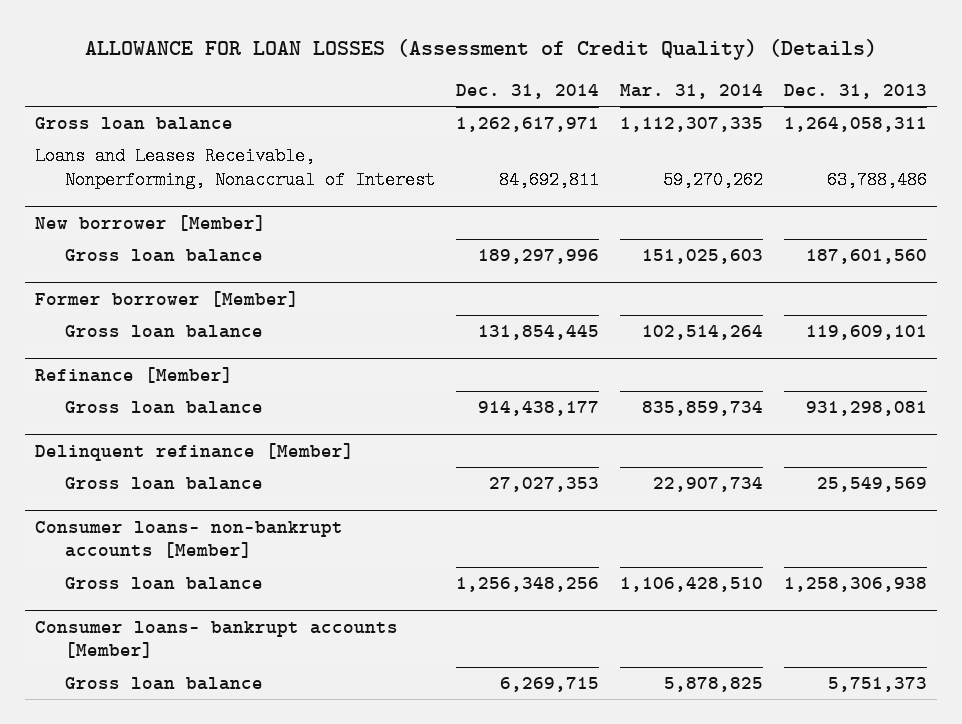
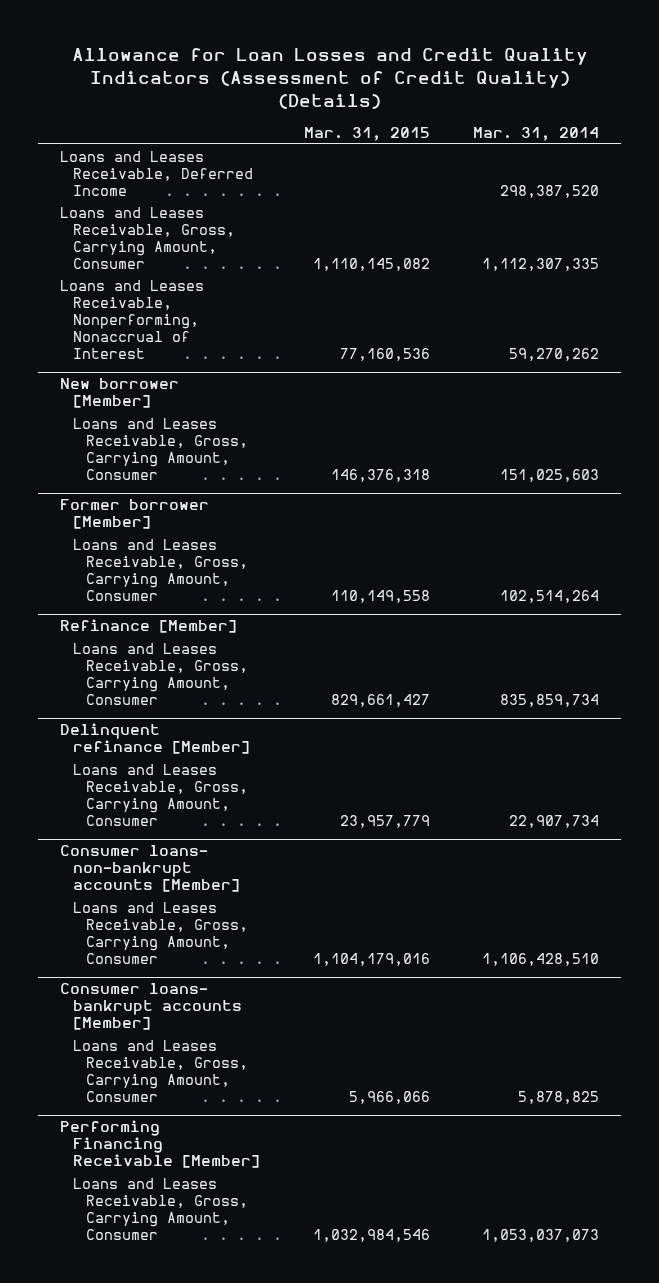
[85,38,878,60] ALLOWANCE FOR LOAN LOSSES (Assessment of Credit Quality) (Details) -> [71,48,588,109] Allowance for Loan Losses and Credit Quality Indicators (Assessment of Credit Quality) (Details)
[455,84,599,100] Dec. 31, 2014 -> none
[783,84,927,100] Dec. 31, 2013 -> none
none -> [303,127,430,142] Mar. 31, 2015
none -> [60,150,254,196] Loans and Leases Receivable, Deferred Income
[35,116,234,130] Gross loan balance -> [60,206,236,269] Loans and Leases Receivable, Gross, Carrying Amount, Consumer
[64,248,263,262] Gross loan balance -> [73,417,249,480] Loans and Leases Receivable, Gross, Carrying Amount, Consumer
[64,324,263,338] Gross loan balance -> [73,538,249,601] Loans and Leases Receivable, Gross, Carrying Amount, Consumer
[64,400,263,414] Gross loan balance -> [73,642,249,705] Loans and Leases Receivable, Gross, Carrying Amount, Consumer
[64,476,263,490] Gross loan balance -> [73,763,249,826] Loans and Leases Receivable, Gross, Carrying Amount, Consumer
[64,576,263,590] Gross loan balance -> [73,901,249,964] Loans and Leases Receivable, Gross, Carrying Amount, Consumer
[64,676,263,690] Gross loan balance -> [73,1039,249,1102] Loans and Leases Receivable, Gross, Carrying Amount, Consumer
none -> [60,1120,261,1169] Performing Financing Receivable [Member]
none -> [73,1177,249,1240] Loans and Leases Receivable, Gross, Carrying Amount, Consumer

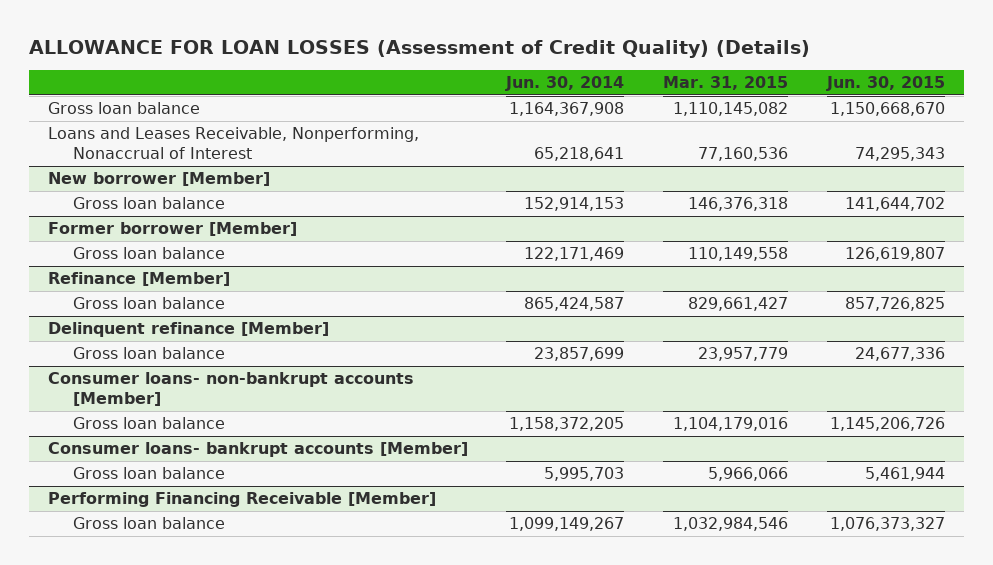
[71,48,588,109] Allowance for Loan Losses and Credit Quality Indicators (Assessment of Credit Quality) (Details) -> [28,39,810,58] ALLOWANCE FOR LOAN LOSSES (Assessment of Credit Quality) (Details)
[473,127,600,142] Mar. 31, 2014 -> none
none -> [505,76,625,92] Jun. 30, 2014
none -> [825,76,945,92] Jun. 30, 2015
[60,150,254,196] Loans and Leases Receivable, Deferred Income -> none
[60,206,236,269] Loans and Leases Receivable, Gross, Carrying Amount, Consumer -> [47,102,200,115] Gross loan balance
[73,417,249,480] Loans and Leases Receivable, Gross, Carrying Amount, Consumer -> [72,197,225,210] Gross loan balance
[73,538,249,601] Loans and Leases Receivable, Gross, Carrying Amount, Consumer -> [72,247,225,260] Gross loan balance
[73,642,249,705] Loans and Leases Receivable, Gross, Carrying Amount, Consumer -> [72,297,225,310] Gross loan balance
[73,763,249,826] Loans and Leases Receivable, Gross, Carrying Amount, Consumer -> [72,347,225,360] Gross loan balance
[73,901,249,964] Loans and Leases Receivable, Gross, Carrying Amount, Consumer -> [72,417,225,430] Gross loan balance
[73,1039,249,1102] Loans and Leases Receivable, Gross, Carrying Amount, Consumer -> [72,467,225,480] Gross loan balance
[73,1177,249,1240] Loans and Leases Receivable, Gross, Carrying Amount, Consumer -> [72,517,225,530] Gross loan balance

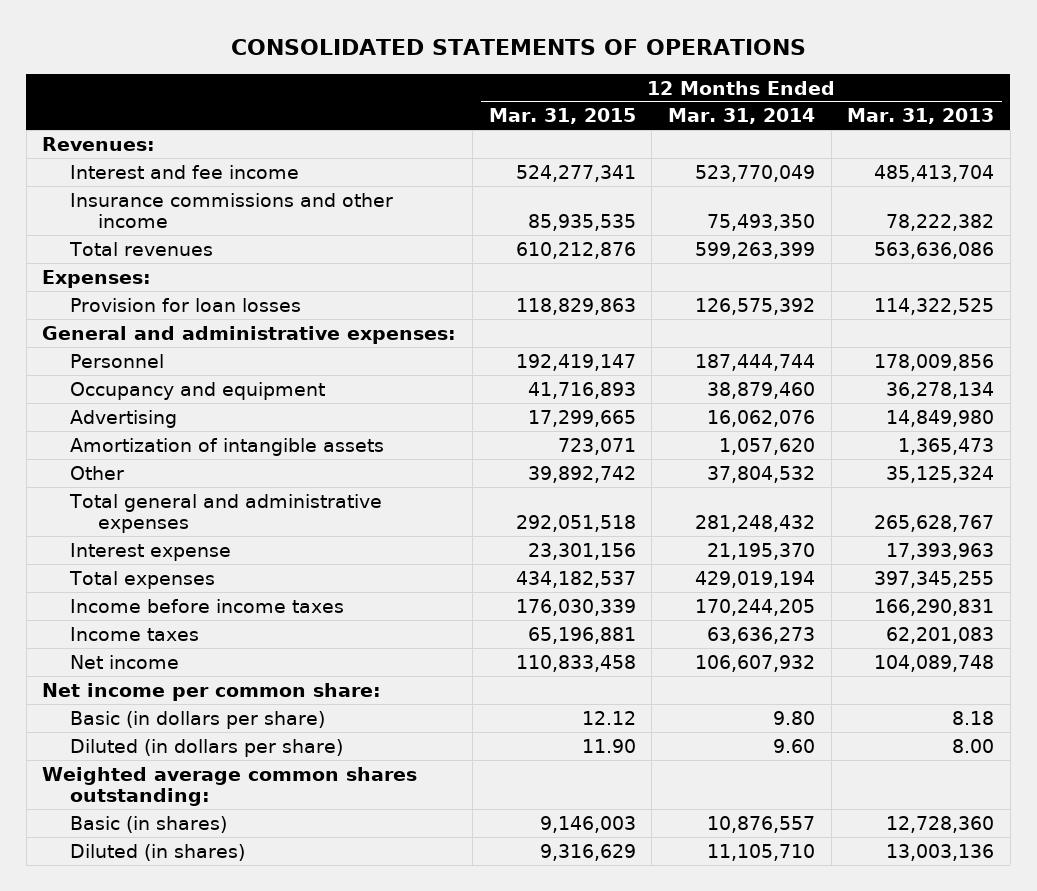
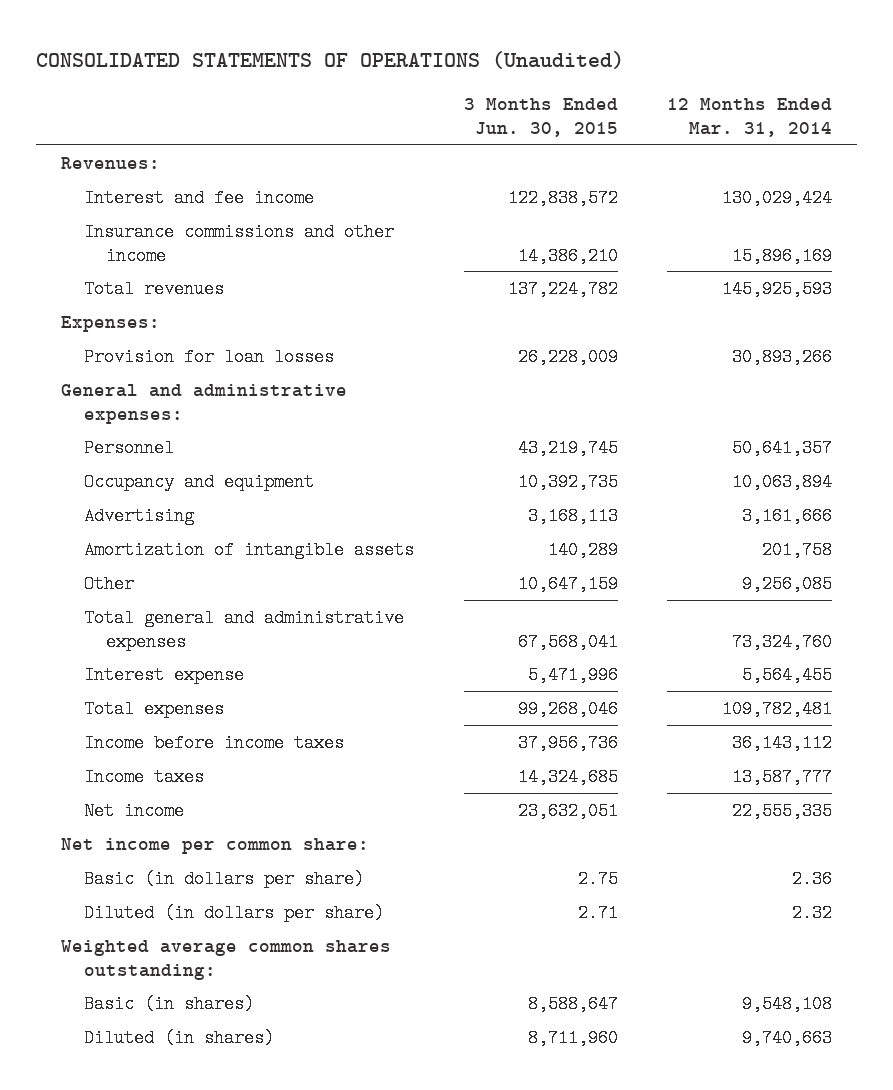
[231,39,807,56] CONSOLIDATED STATEMENTS OF OPERATIONS -> [35,51,624,70] CONSOLIDATED STATEMENTS OF OPERATIONS (Unaudited)
[488,108,636,125] Mar. 31, 2015 -> none
[847,108,995,125] Mar. 31, 2013 -> none
none -> [463,98,618,137] 3 Months Ended Jun. 30, 2015
[694,164,815,182] 523,770,049 -> [722,189,833,208] 130,029,424
[706,214,815,232] 75,493,350 -> [732,246,833,265] 15,896,169
[694,241,815,259] 599,263,399 -> [722,280,833,299] 145,925,593
[694,297,815,315] 126,575,392 -> [732,348,833,367] 30,893,266
[694,353,815,371] 187,444,744 -> [732,439,833,458] 50,641,357
[706,381,815,399] 38,879,460 -> [732,473,833,492] 10,063,894
[706,409,815,427] 16,062,076 -> [742,507,833,526] 3,161,666
[718,437,815,455] 1,057,620 -> [762,541,833,560] 201,758
[706,465,815,483] 37,804,532 -> [742,575,833,594] 9,256,085
[694,515,815,533] 281,248,432 -> [732,632,833,651] 73,324,760
[706,542,815,560] 21,195,370 -> [742,666,833,685] 5,564,455
[694,570,815,588] 429,019,194 -> [722,700,833,719] 109,782,481
[694,598,815,616] 170,244,205 -> [732,734,833,753] 36,143,112
[706,626,815,644] 63,636,273 -> [732,768,833,787] 13,587,777
[694,654,815,672] 106,607,932 -> [732,802,833,821] 22,555,335
[772,710,815,725] 9.80 -> [792,870,833,889] 2.36
[772,738,815,753] 9.60 -> [792,904,833,923] 2.32
[706,815,815,833] 10,876,557 -> [742,995,833,1014] 9,548,108
[706,843,815,861] 11,105,710 -> [742,1029,833,1048] 9,740,663

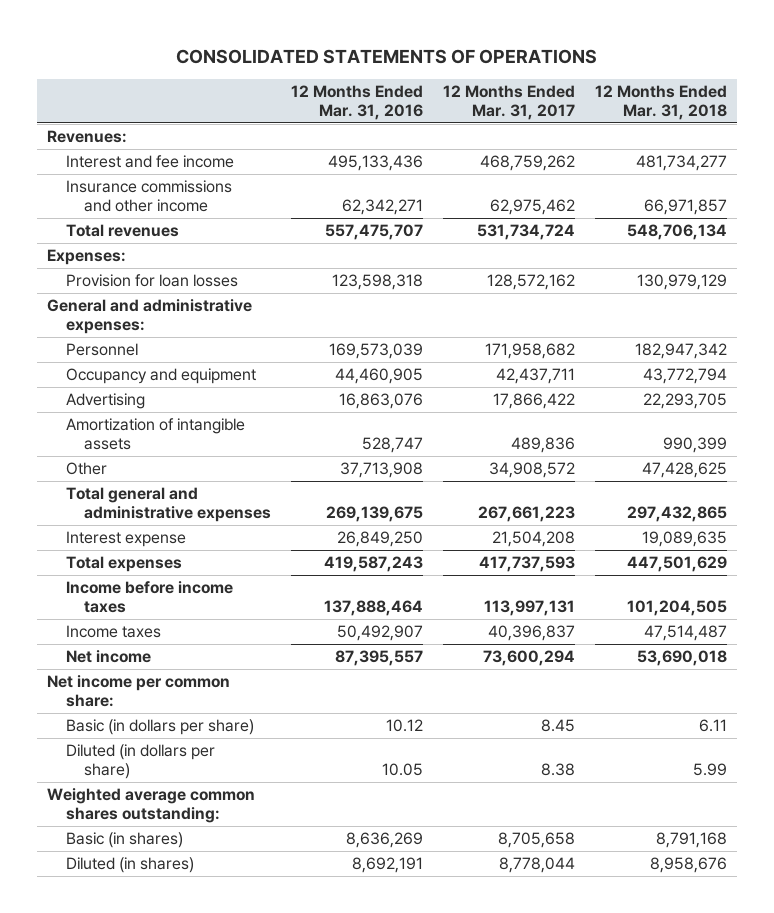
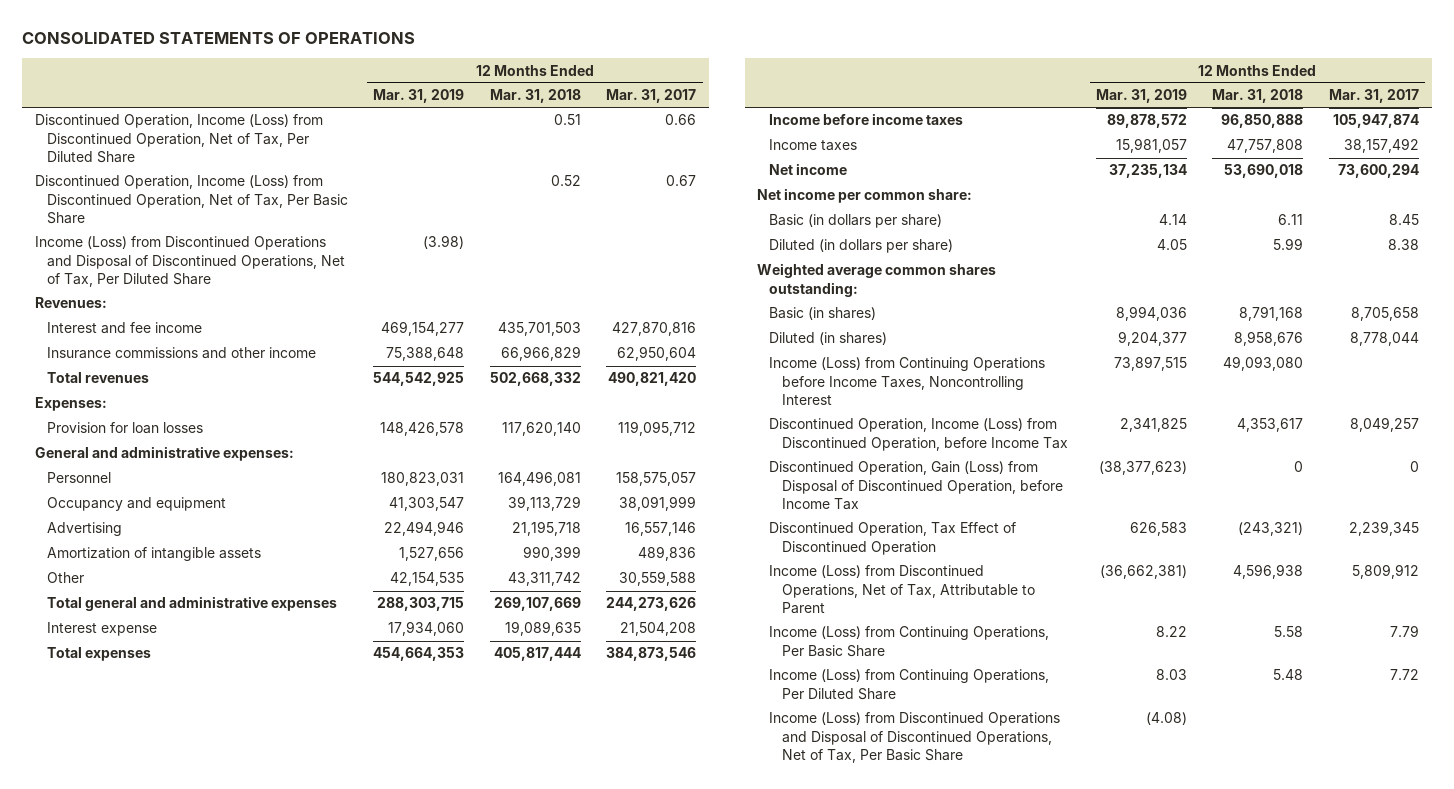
[291,84,424,121] 12 Months Ended Mar. 31, 2016 -> none
none -> [373,89,465,104] Mar. 31, 2019
none -> [34,114,323,163] Discontinued Operation, Income (Loss) from Discontinued Operation, Net of Tax, Per Diluted Share
none -> [34,175,348,224] Discontinued Operation, Income (Loss) from Discontinued Operation, Net of Tax, Per Basic Share
none -> [34,236,345,287] Income (Loss) from Discontinued Operations and Disposal of Discontinued Operations, Net of Tax, Per Diluted Share
[480,155,576,172] 468,759,262 -> [612,322,697,337] 427,870,816
[635,155,727,172] 481,734,277 -> [497,322,581,337] 435,701,503
[490,199,576,216] 62,975,462 -> [617,346,697,362] 62,950,604
[643,199,727,216] 66,971,857 -> [500,346,581,362] 66,966,829
[477,224,576,241] 531,734,724 -> [608,372,697,387] 490,821,420
[626,224,727,241] 548,706,134 -> [489,372,581,387] 502,668,332
[487,274,576,291] 128,572,162 -> [618,421,697,437] 119,095,712
[636,274,727,291] 130,979,129 -> [501,422,581,437] 117,620,140
[485,343,576,360] 171,958,682 -> [616,472,697,487] 158,575,057
[634,343,727,360] 182,947,342 -> [497,471,581,487] 164,496,081
[496,368,576,385] 42,437,711 -> [619,496,697,512] 38,091,999
[642,368,727,385] 43,772,794 -> [507,496,581,512] 39,113,729
[493,393,576,410] 17,866,422 -> [625,522,697,537] 16,557,146
[642,393,727,410] 22,293,705 -> [511,521,581,537] 21,195,718
[489,462,576,479] 34,908,572 -> [619,571,697,587] 30,559,588
[641,462,727,479] 47,428,625 -> [507,572,581,587] 43,311,742
[478,506,576,523] 267,661,223 -> [606,597,697,612] 244,273,626
[626,506,727,523] 297,432,865 -> [493,597,581,612] 269,107,669
[479,556,576,573] 417,737,593 -> [606,647,697,662] 384,873,546
[626,556,727,573] 447,501,629 -> [493,647,581,662] 405,817,444
[484,600,576,617] 113,997,131 -> [1332,114,1419,129] 105,947,874
[626,600,727,617] 101,204,505 -> [1221,114,1304,129] 96,850,888
[488,625,576,642] 40,396,837 -> [1343,138,1419,154] 38,157,492
[643,625,727,642] 47,514,487 -> [1227,139,1304,154] 47,757,808
none -> [769,357,1046,405] Income (Loss) from Continuing Operations before Income Taxes, Noncontrolling Interest
none -> [769,418,1068,451] Discontinued Operation, Income (Loss) from Discontinued Operation, before Income Tax
none -> [769,461,1063,510] Discontinued Operation, Gain (Loss) from Disposal of Discontinued Operation, before Income Tax
none -> [769,522,1017,555] Discontinued Operation, Tax Effect of Discontinued Operation
none -> [769,565,1035,614] Income (Loss) from Discontinued Operations, Net of Tax, Attributable to Parent
none -> [769,626,1050,657] Income (Loss) from Continuing Operations, Per Basic Share
none -> [769,669,1050,700] Income (Loss) from Continuing Operations, Per Diluted Share
none -> [769,712,1061,763] Income (Loss) from Discontinued Operations and Disposal of Discontinued Operations, Net of Tax, Per Basic Share

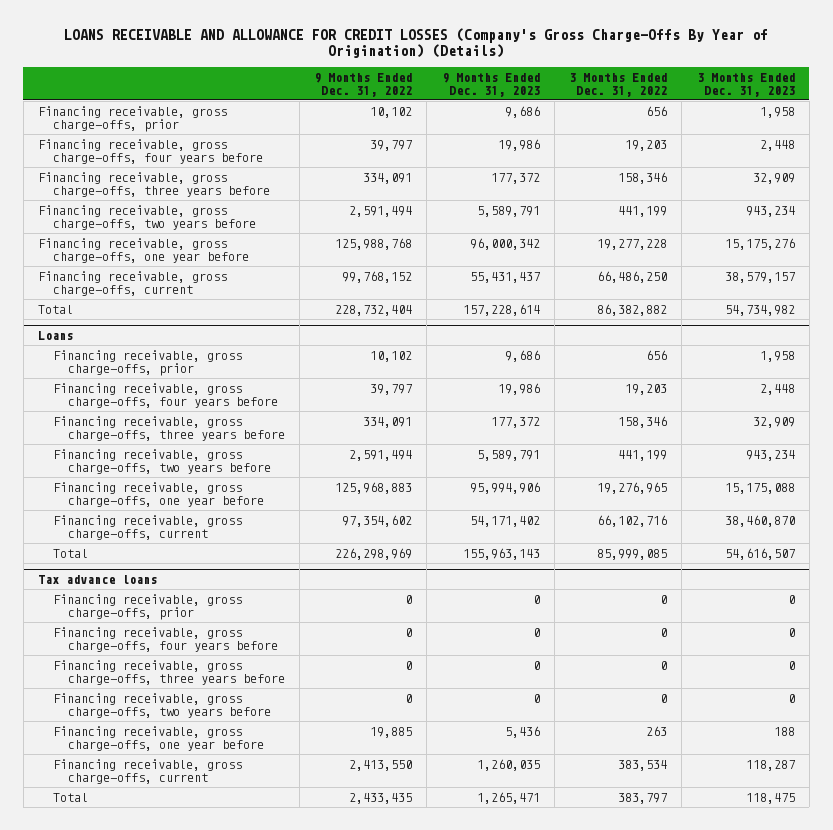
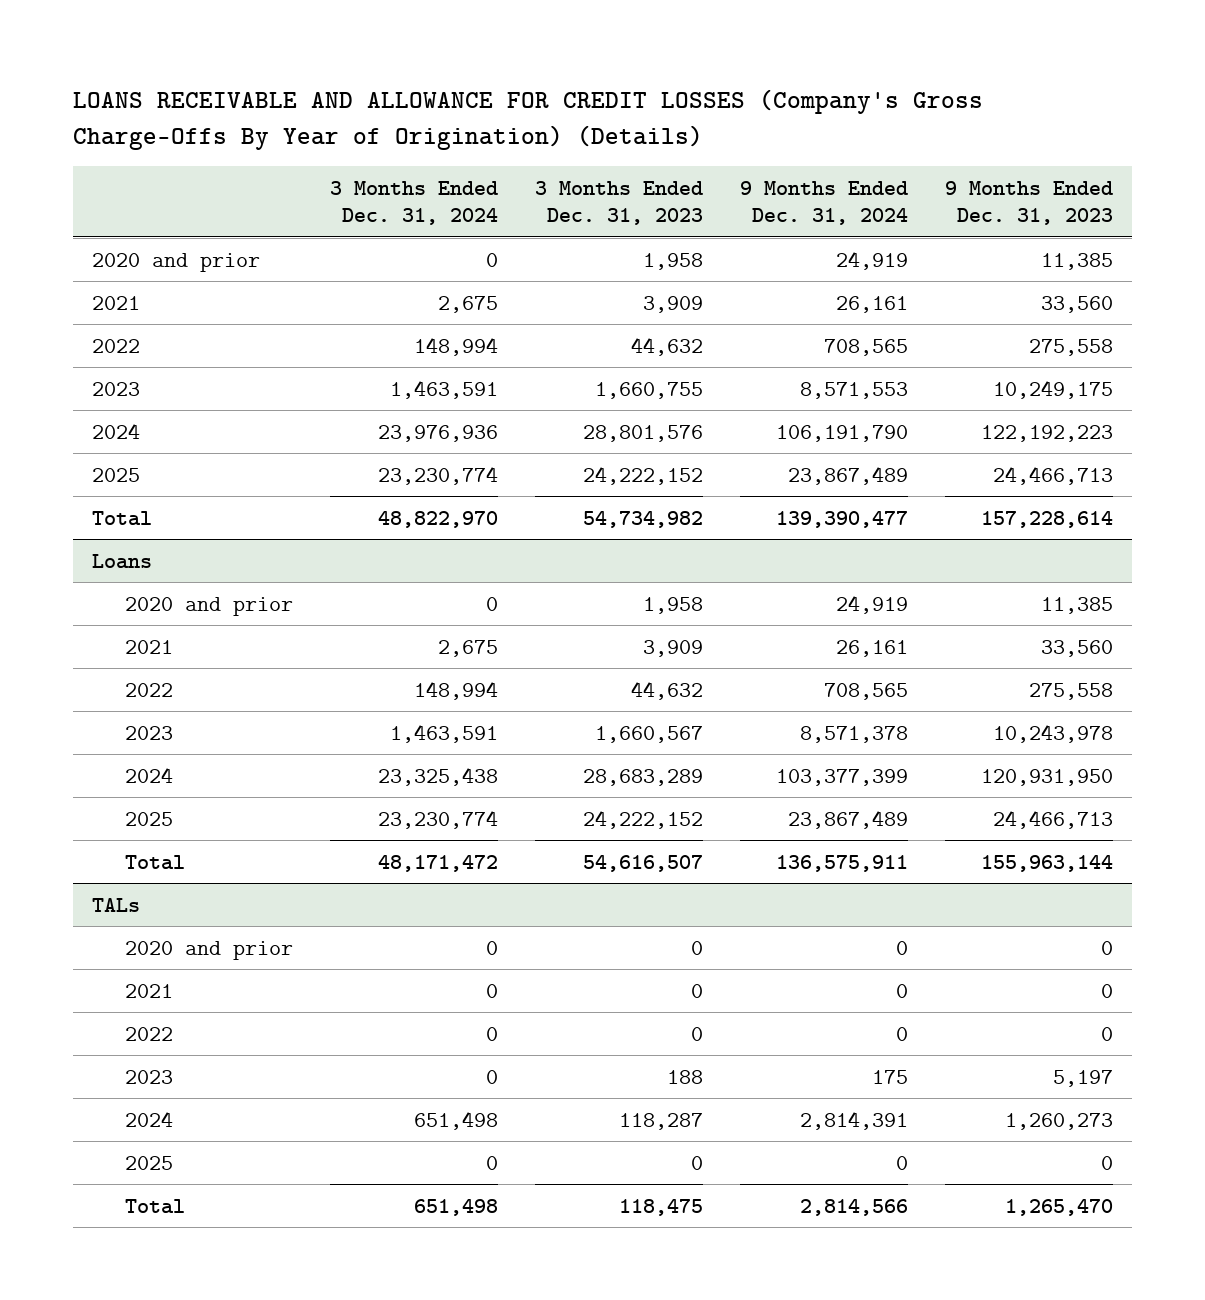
[314,72,413,97] 9 Months Ended Dec. 31, 2022 -> none
[569,72,668,97] 3 Months Ended Dec. 31, 2022 -> none
none -> [330,180,499,226] 3 Months Ended Dec. 31, 2024
none -> [740,180,909,226] 9 Months Ended Dec. 31, 2024
[38,105,228,132] Financing receivable, gross charge-offs, prior -> none
[38,138,263,164] Financing receivable, gross charge-offs, four years before -> none
[38,171,270,197] Financing receivable, gross charge-offs, three years before -> none
[38,204,256,230] Financing receivable, gross charge-offs, two years before -> none
[38,237,249,263] Financing receivable, gross charge-offs, one year before -> none
[38,270,228,296] Financing receivable, gross charge-offs, current -> none
none -> [91,252,260,272] 2020 and prior
none -> [91,295,140,310] 2021
none -> [91,338,140,353] 2022
none -> [91,381,140,396] 2023
none -> [91,422,140,439] 2024
none -> [91,467,140,482] 2025
[52,349,242,376] Financing receivable, gross charge-offs, prior -> none
[52,382,278,408] Financing receivable, gross charge-offs, four years before -> none
[52,415,285,441] Financing receivable, gross charge-offs, three years before -> none
[52,448,271,474] Financing receivable, gross charge-offs, two years before -> none
[52,481,264,507] Financing receivable, gross charge-offs, one year before -> none
[52,514,242,540] Financing receivable, gross charge-offs, current -> none
[52,692,271,718] Financing receivable, gross charge-offs, two years before -> none
[52,725,264,751] Financing receivable, gross charge-offs, one year before -> none
[52,758,242,784] Financing receivable, gross charge-offs, current -> none
none -> [125,596,294,616] 2020 and prior
none -> [125,639,174,654] 2021
none -> [125,682,174,697] 2022
none -> [125,725,174,740] 2023
none -> [125,766,174,783] 2024
none -> [125,811,174,826] 2025
[462,547,540,560] 155,963,143 -> [981,854,1114,872] 155,963,144
[38,575,158,585] Tax advance loans -> [91,897,140,912] TALs
[52,593,242,620] Financing receivable, gross charge-offs, prior -> [125,940,294,960] 2020 and prior
[52,626,278,652] Financing receivable, gross charge-offs, four years before -> [125,983,174,998] 2021
[52,659,285,685] Financing receivable, gross charge-offs, three years before -> [125,1026,174,1041] 2022
none -> [125,1069,174,1084] 2023
none -> [125,1110,174,1127] 2024
none -> [125,1155,174,1170] 2025
[476,791,540,804] 1,265,471 -> [1005,1198,1114,1216] 1,265,470

